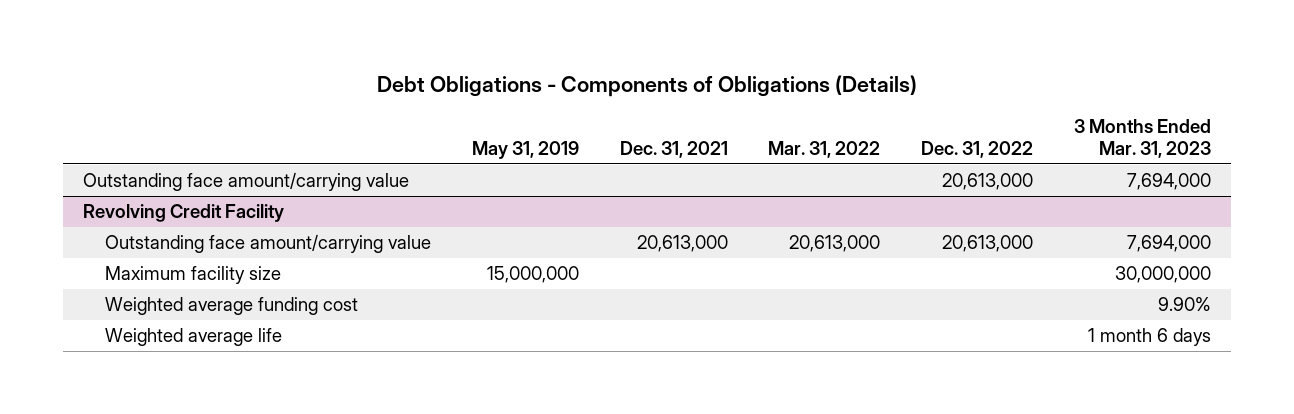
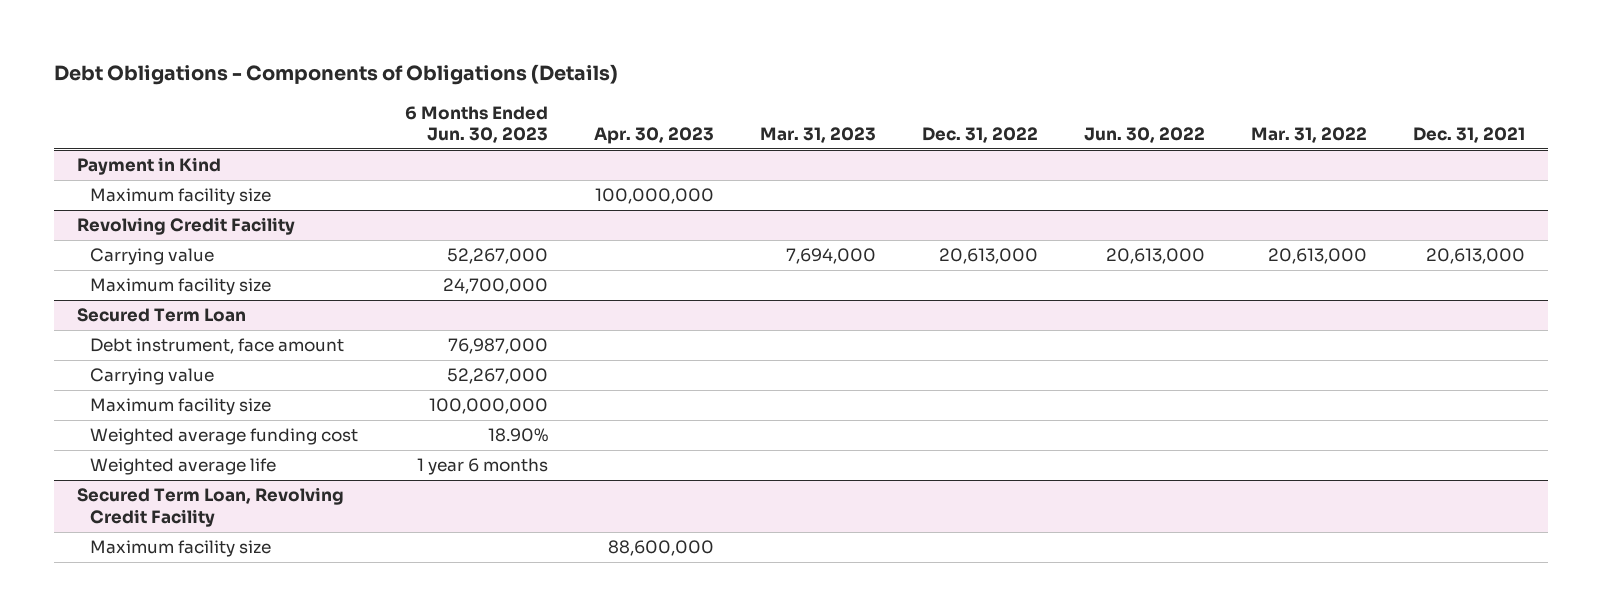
[471,140,579,159] May 31, 2019 -> none
[1073,119,1211,158] 3 Months Ended Mar. 31, 2023 -> none
none -> [404,105,548,144] 6 Months Ended Jun. 30, 2023
none -> [593,127,714,145] Apr. 30, 2023
none -> [759,127,876,144] Mar. 31, 2023
none -> [1084,127,1206,144] Jun. 30, 2022
[83,172,410,192] Outstanding face amount/carrying value -> none
none -> [76,157,221,176] Payment in Kind
none -> [90,188,272,206] Maximum facility size
[105,234,432,254] Outstanding face amount/carrying value -> [90,248,215,266] Carrying value
[105,297,359,316] Weighted average funding cost -> none
[105,328,283,347] Weighted average life -> none
none -> [76,308,246,323] Secured Term Loan
none -> [90,338,345,355] Debt instrument, face amount
none -> [90,368,215,386] Carrying value
none -> [90,398,272,416] Maximum facility size
none -> [90,428,359,446] Weighted average funding cost
none -> [90,458,277,476] Weighted average life
none -> [76,487,344,527] Secured Term Loan, Revolving Credit Facility
none -> [90,540,272,558] Maximum facility size

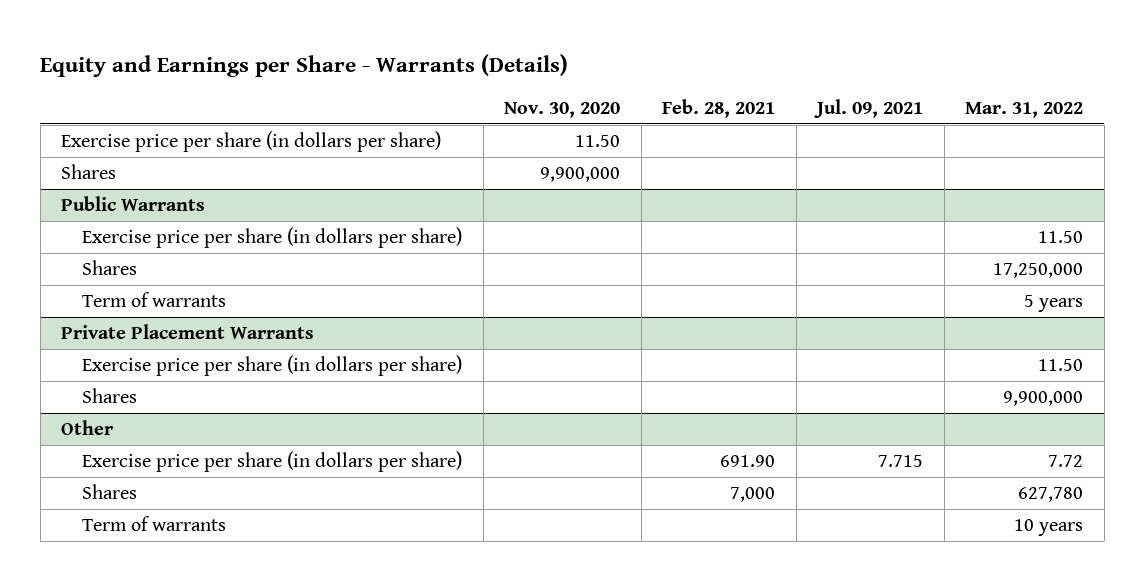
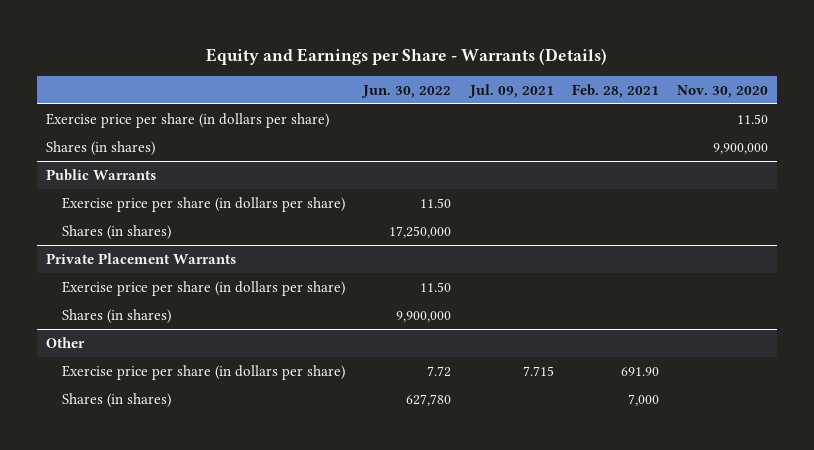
[965,101,1084,118] Mar. 31, 2022 -> none
none -> [361,84,452,98] Jun. 30, 2022
[61,164,117,180] Shares -> [46,140,156,156] Shares (in shares)
[81,292,226,308] Term of warrants -> none
[81,260,137,276] Shares -> [62,224,172,240] Shares (in shares)
[81,388,137,404] Shares -> [62,308,172,324] Shares (in shares)
[81,516,226,532] Term of warrants -> none
[81,484,137,500] Shares -> [62,392,172,408] Shares (in shares)

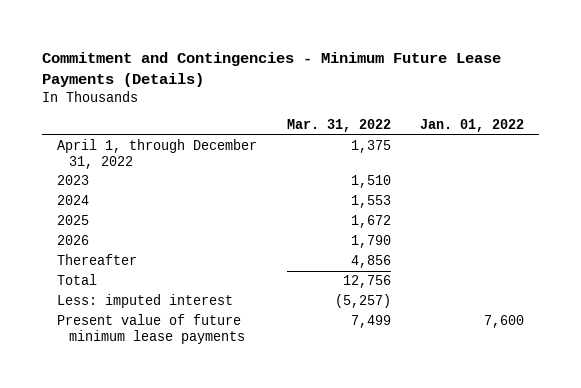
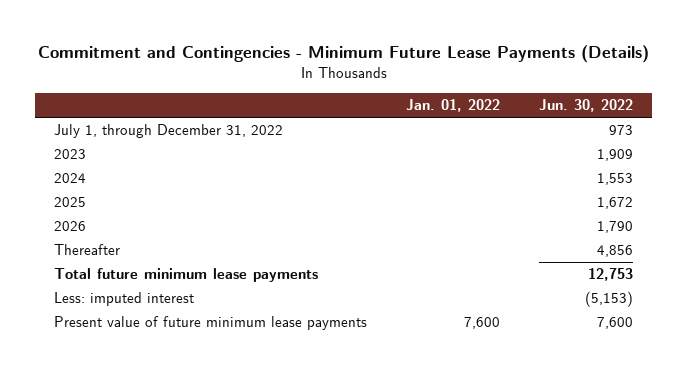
[286,119,391,133] Mar. 31, 2022 -> none
none -> [538,99,633,113] Jun. 30, 2022
[57,139,258,169] April 1, through December 31, 2022 -> [54,124,284,139] July 1, through December 31, 2022
[57,274,98,286] Total -> [54,268,319,283] Total future minimum lease payments

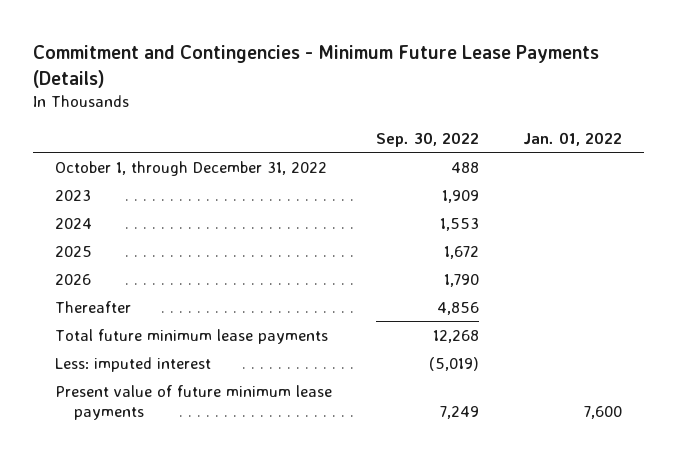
[538,99,633,113] Jun. 30, 2022 -> none
none -> [376,131,480,147] Sep. 30, 2022
[54,124,284,139] July 1, through December 31, 2022 -> [55,160,328,176] October 1, through December 31, 2022

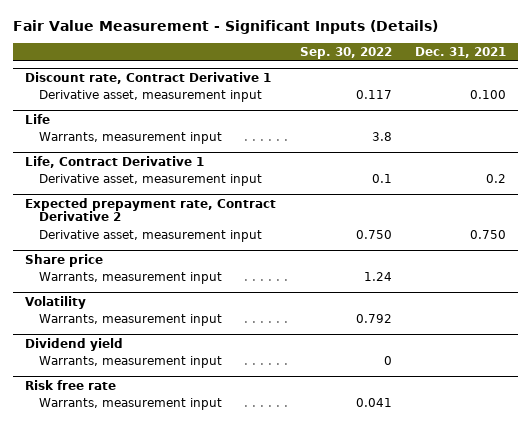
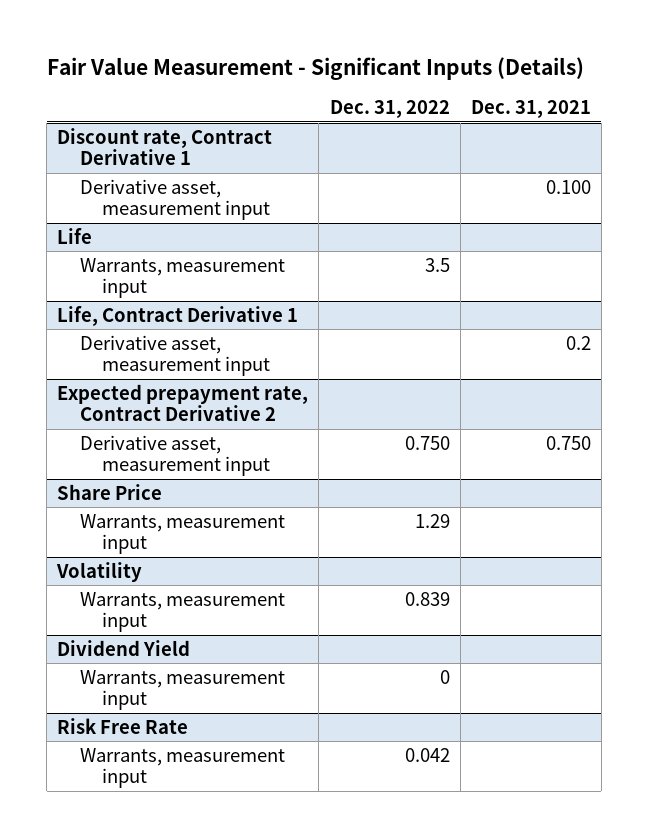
[299,46,392,59] Sep. 30, 2022 -> none
none -> [329,100,450,119] Dec. 31, 2022
[25,253,104,267] Share price -> [57,483,163,500] Share Price
[25,337,124,351] Dividend yield -> [57,639,191,656] Dividend Yield
[25,379,117,390] Risk free rate -> [57,717,189,734] Risk Free Rate

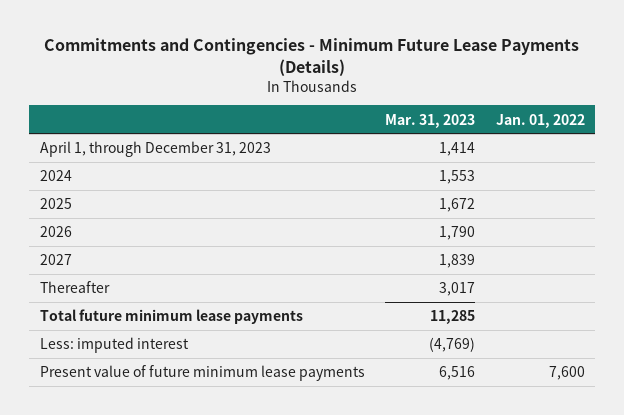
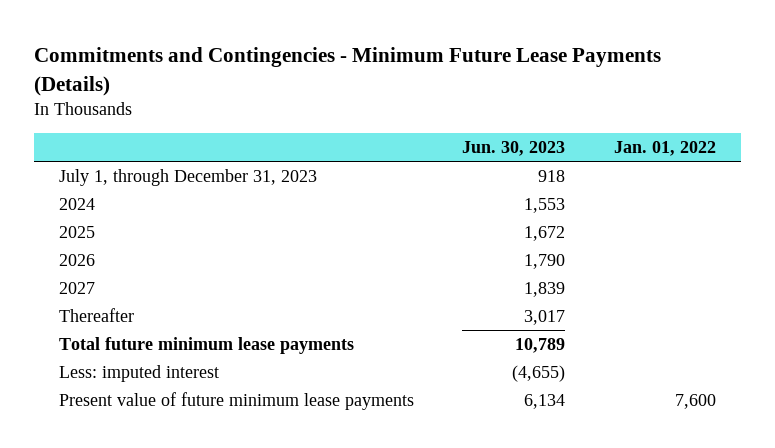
[385,113,476,128] Mar. 31, 2023 -> none
none -> [462,141,566,157] Jun. 30, 2023
[39,141,271,158] April 1, through December 31, 2023 -> [58,168,317,186] July 1, through December 31, 2023

